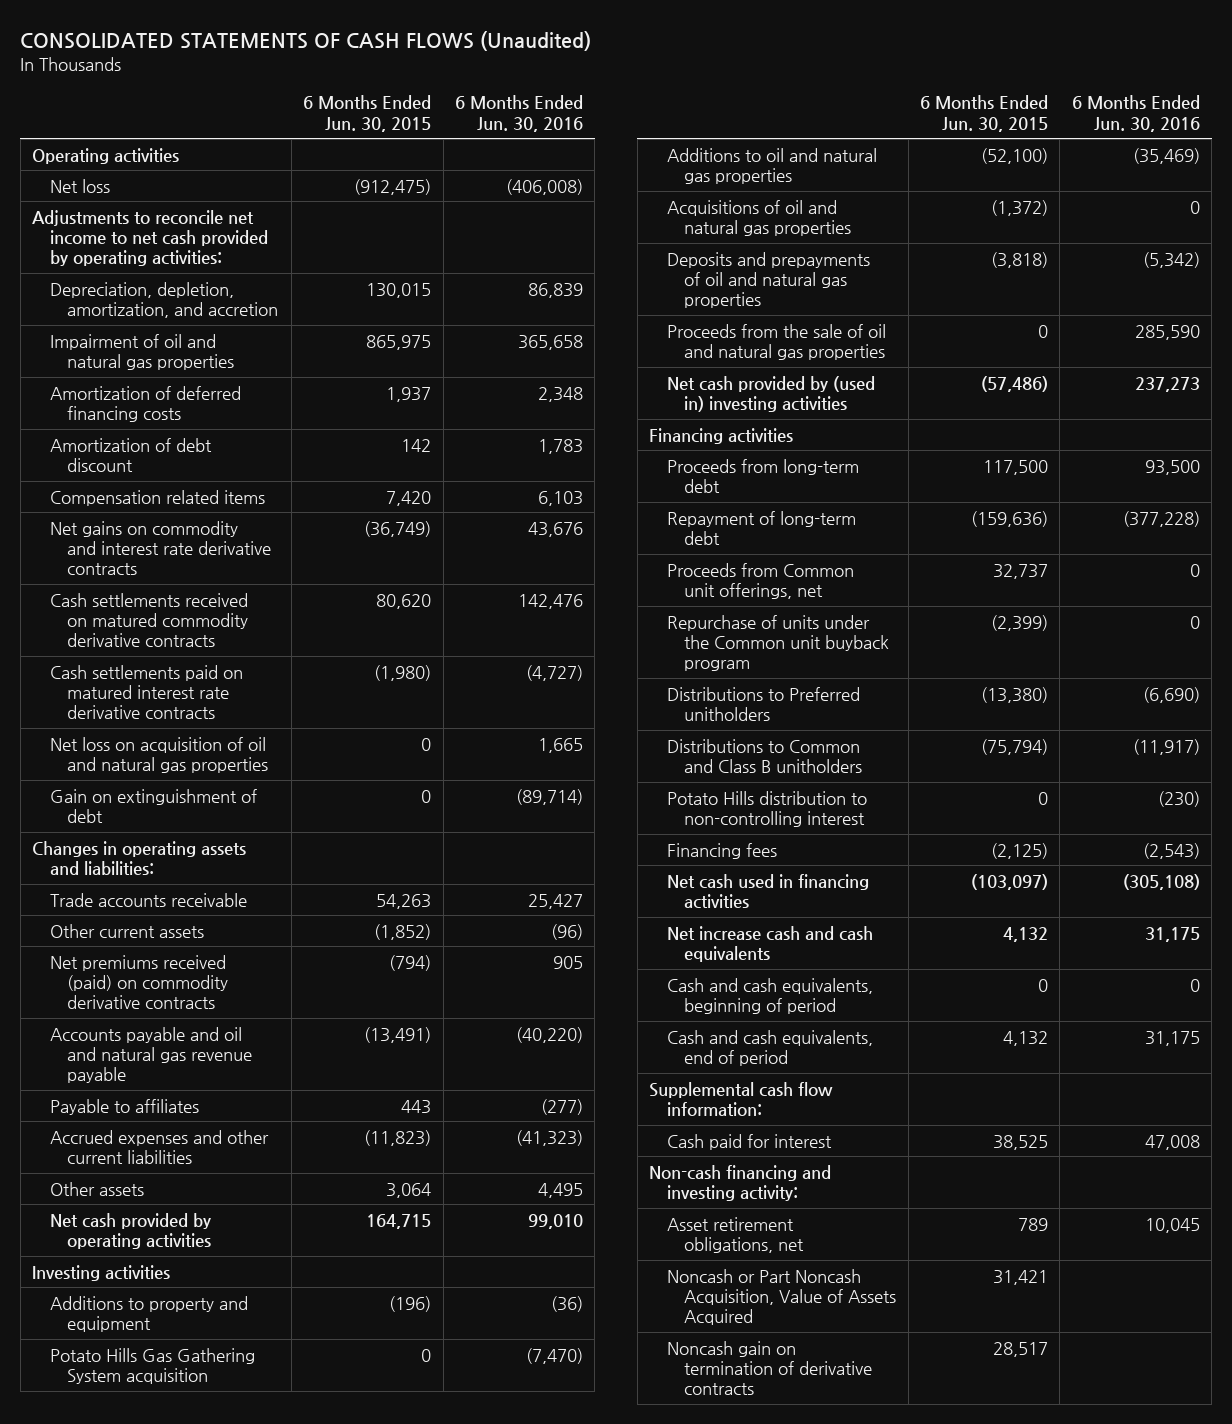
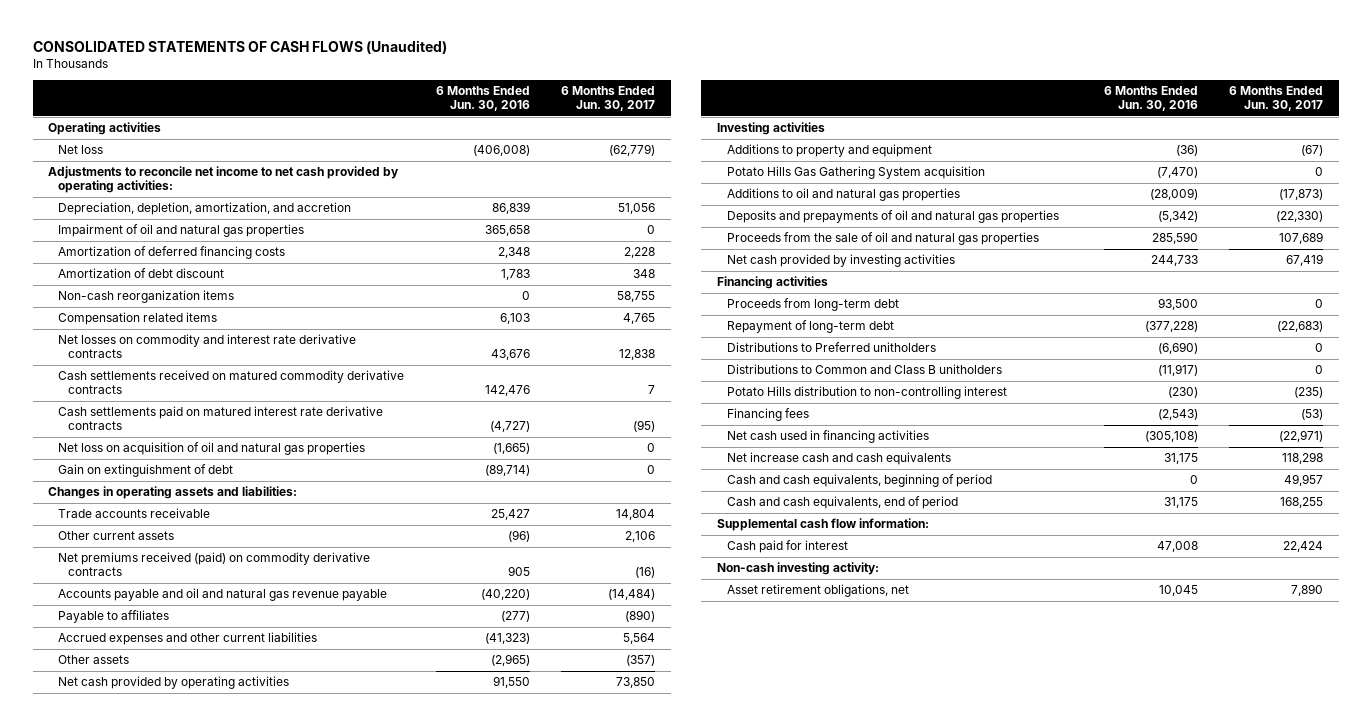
[303,95,432,132] 6 Months Ended Jun. 30, 2015 -> none
none -> [560,86,655,112] 6 Months Ended Jun. 30, 2017
none -> [58,290,235,304] Non-cash reorganization items
[49,520,272,576] Net gains on commodity and interest rate derivative contracts -> [58,334,357,359] Net losses on commodity and interest rate derivative contracts
[537,737,583,753] 1,665 -> [492,443,530,455] (1,665)
[537,1182,583,1198] 4,495 -> [490,654,530,667] (2,965)
[527,1213,583,1229] 99,010 -> [492,676,530,689] 91,550
[666,199,852,236] Acquisitions of oil and natural gas properties -> none
[1132,147,1200,164] (35,469) -> [1149,188,1198,201] (28,009)
[666,375,875,412] Net cash provided by (used in) investing activities -> [726,254,955,268] Net cash provided by investing activities
[1134,376,1200,392] 237,273 -> [1150,255,1198,267] 244,733
[666,562,854,599] Proceeds from Common unit offerings, net -> none
[666,614,890,672] Repurchase of units under the Common unit buyback program -> none
[649,1164,832,1201] Non-cash financing and investing activity: -> [716,562,879,576] Non-cash investing activity:
[666,1268,897,1326] Noncash or Part Noncash Acquisition, Value of Assets Acquired -> none
[666,1340,873,1396] Noncash gain on termination of derivative contracts -> none

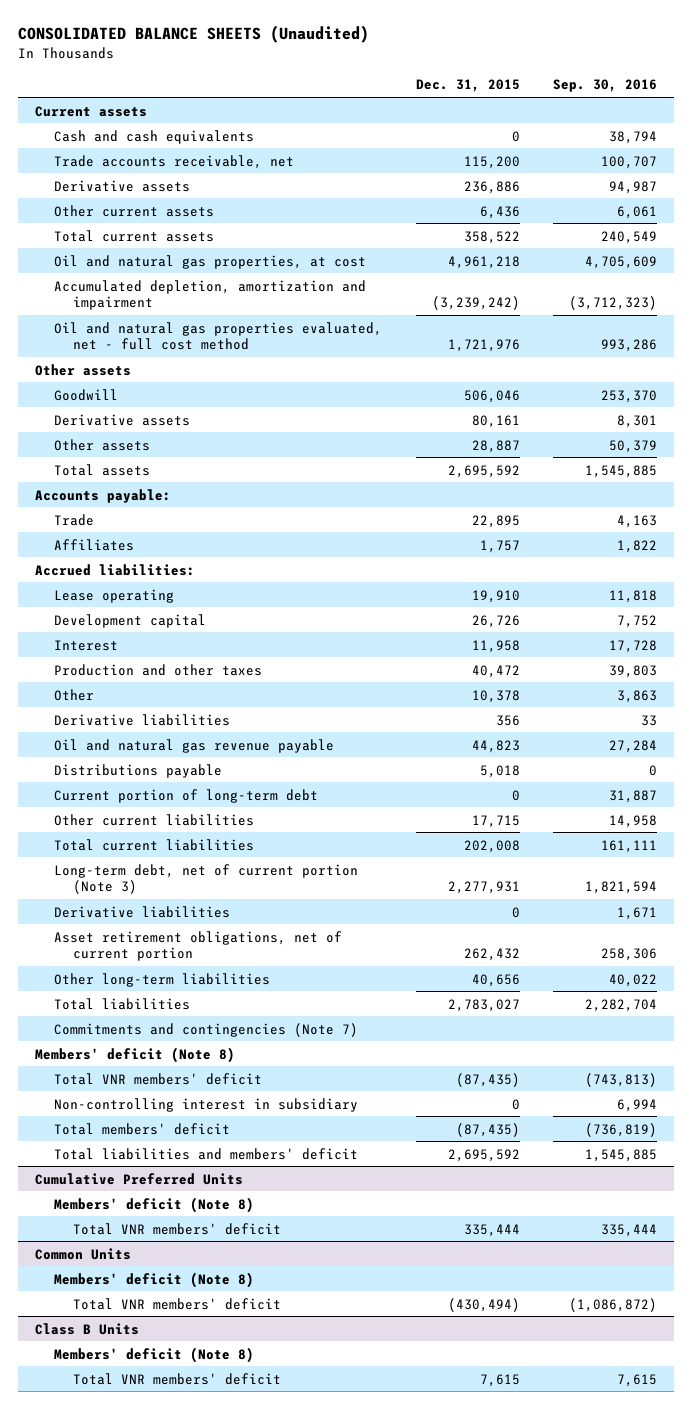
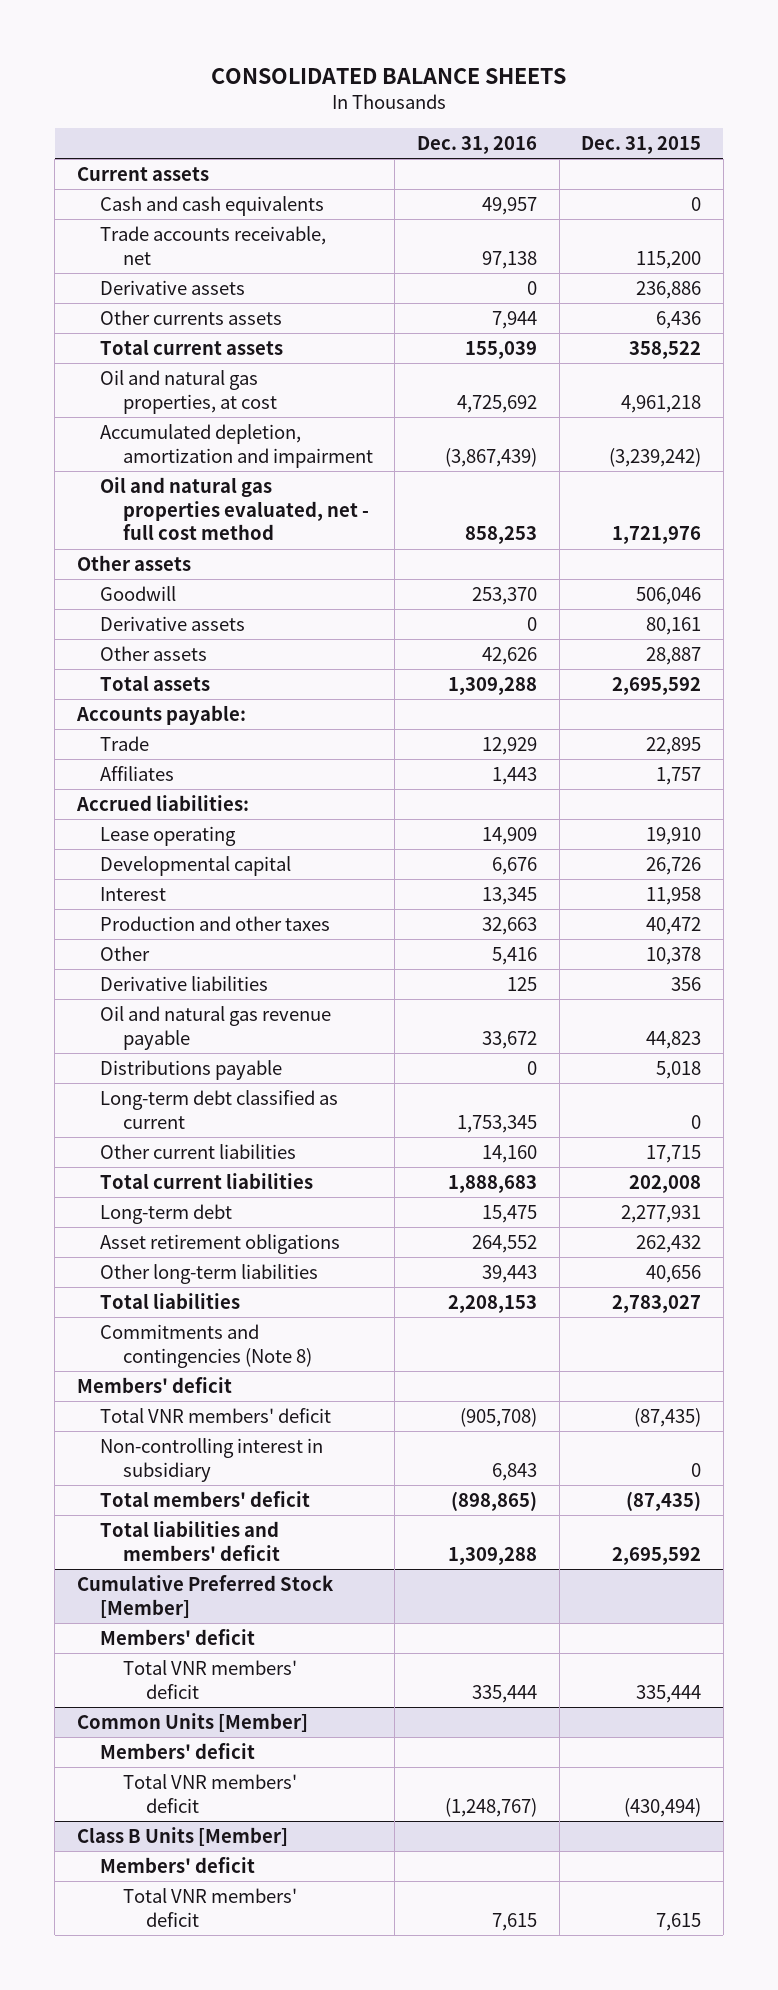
[18,25,370,44] CONSOLIDATED BALANCE SHEETS (Unaudited) -> [211,67,567,84] CONSOLIDATED BALANCE SHEETS
[553,79,658,93] Sep. 30, 2016 -> none
none -> [417,135,538,154] Dec. 31, 2016
[53,204,214,217] Other current assets -> [99,310,282,326] Other currents assets
[53,613,206,628] Development capital -> [99,856,291,877] Developmental capital
[53,788,318,803] Current portion of long-term debt -> [99,1090,338,1129] Long-term debt classified as current
[53,905,230,918] Derivative liabilities -> none
[53,863,358,894] Long-term debt, net of current portion (Note 3) -> [99,1204,232,1225] Long-term debt
[53,930,342,961] Asset retirement obligations, net of current portion -> [99,1234,340,1255] Asset retirement obligations
[53,1022,358,1037] Commitments and contingencies (Note 7) -> [99,1324,312,1368] Commitments and contingencies (Note 8)
[34,1046,235,1063] Members' deficit (Note 8) -> [77,1377,233,1394] Members' deficit
[34,1172,243,1185] Cumulative Preferred Units -> [77,1575,335,1618] Cumulative Preferred Stock [Member]
[53,1196,254,1213] Members' deficit (Note 8) -> [99,1629,255,1646] Members' deficit
[34,1247,131,1260] Common Units -> [77,1713,309,1733] Common Units [Member]
[53,1271,254,1288] Members' deficit (Note 8) -> [99,1743,255,1760] Members' deficit
[34,1322,139,1335] Class B Units -> [77,1827,289,1847] Class B Units [Member]
[53,1346,254,1363] Members' deficit (Note 8) -> [99,1857,255,1874] Members' deficit

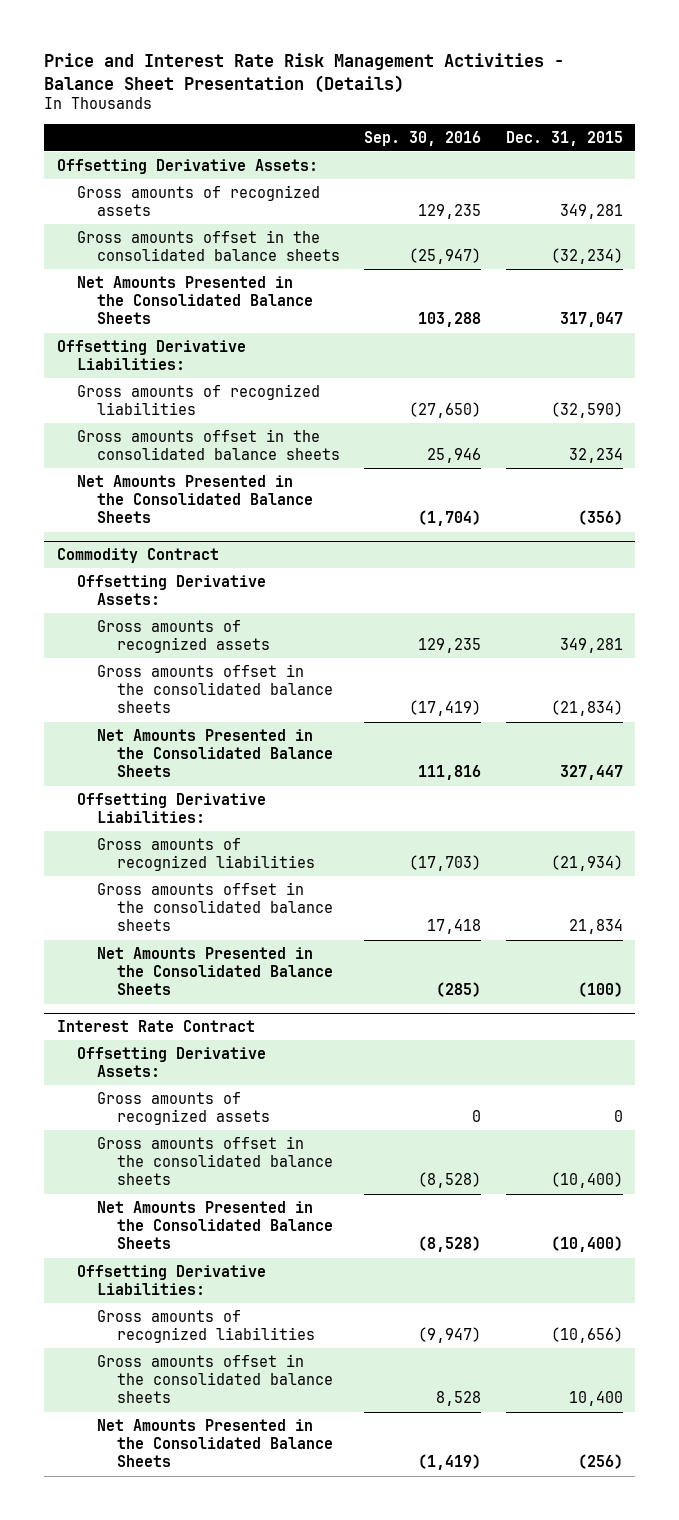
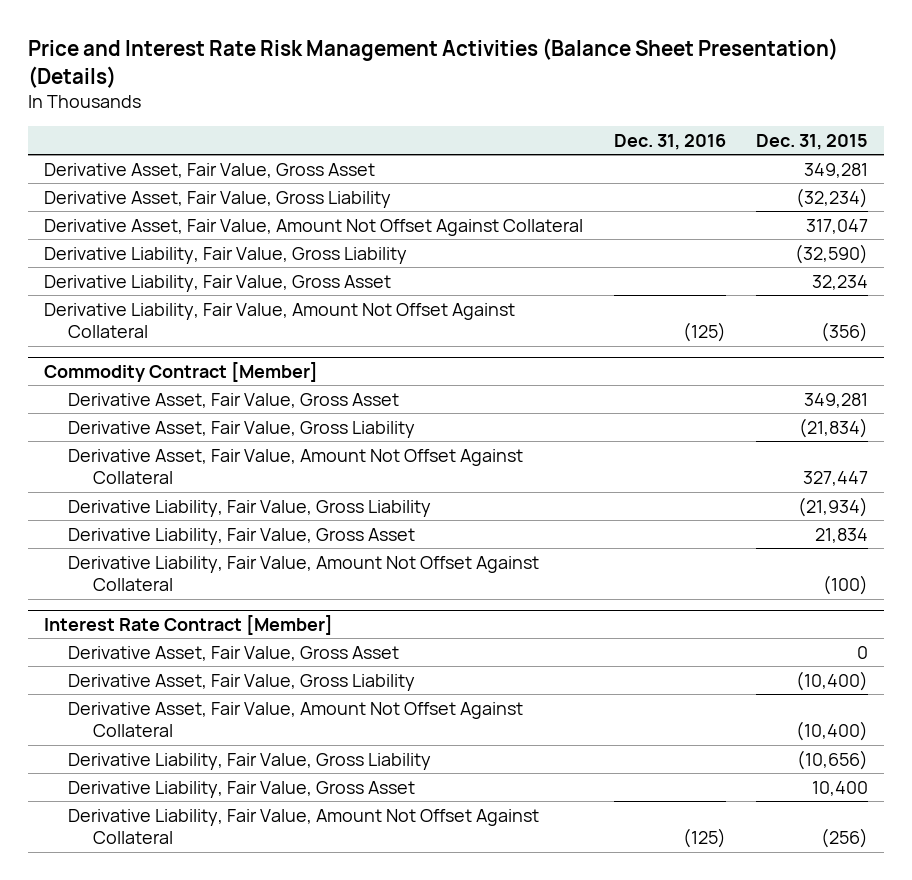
[44,53,565,93] Price and Interest Rate Risk Management Activities - Balance Sheet Presentation (Details) -> [28,38,839,89] Price and Interest Rate Risk Management Activities (Balance Sheet Presentation) (Details)
[364,130,482,146] Sep. 30, 2016 -> none
none -> [613,133,726,150] Dec. 31, 2016
[56,158,318,174] Offsetting Derivative Assets: -> none
[56,339,246,371] Offsetting Derivative Liabilities: -> none
[76,574,266,606] Offsetting Derivative Assets: -> none
[76,792,266,824] Offsetting Derivative Liabilities: -> none
[76,1046,266,1078] Offsetting Derivative Assets: -> none
[76,1264,266,1296] Offsetting Derivative Liabilities: -> none
[76,184,320,217] Gross amounts of recognized assets -> [43,162,375,178] Derivative Asset, Fair Value, Gross Asset
[76,229,341,262] Gross amounts offset in the consolidated balance sheets -> [43,190,391,208] Derivative Asset, Fair Value, Gross Liability
[76,275,314,325] Net Amounts Presented in the Consolidated Balance Sheets -> [43,218,583,236] Derivative Asset, Fair Value, Amount Not Offset Against Collateral
[76,383,320,416] Gross amounts of recognized liabilities -> [43,246,407,264] Derivative Liability, Fair Value, Gross Liability
[76,428,341,461] Gross amounts offset in the consolidated balance sheets -> [43,274,391,292] Derivative Liability, Fair Value, Gross Asset
[76,474,314,524] Net Amounts Presented in the Consolidated Balance Sheets -> [43,302,515,339] Derivative Liability, Fair Value, Amount Not Offset Against Collateral
[56,547,219,563] Commodity Contract -> [43,361,318,382] Commodity Contract [Member]
[97,619,271,654] Gross amounts of recognized assets -> [68,392,400,408] Derivative Asset, Fair Value, Gross Asset
[97,663,334,714] Gross amounts offset in the consolidated balance sheets -> [68,420,416,438] Derivative Asset, Fair Value, Gross Liability
[97,728,334,778] Net Amounts Presented in the Consolidated Balance Sheets -> [68,448,524,485] Derivative Asset, Fair Value, Amount Not Offset Against Collateral
[97,837,316,872] Gross amounts of recognized liabilities -> [68,499,432,517] Derivative Liability, Fair Value, Gross Liability
[97,881,334,932] Gross amounts offset in the consolidated balance sheets -> [68,527,416,545] Derivative Liability, Fair Value, Gross Asset
[97,946,334,996] Net Amounts Presented in the Consolidated Balance Sheets -> [68,555,540,592] Derivative Liability, Fair Value, Amount Not Offset Against Collateral
[56,1019,255,1032] Interest Rate Contract -> [43,614,333,635] Interest Rate Contract [Member]
[97,1091,271,1126] Gross amounts of recognized assets -> [68,645,400,661] Derivative Asset, Fair Value, Gross Asset
[97,1135,334,1186] Gross amounts offset in the consolidated balance sheets -> [68,673,416,691] Derivative Asset, Fair Value, Gross Liability
[97,1200,334,1250] Net Amounts Presented in the Consolidated Balance Sheets -> [68,701,524,738] Derivative Asset, Fair Value, Amount Not Offset Against Collateral
[97,1309,316,1344] Gross amounts of recognized liabilities -> [68,752,432,770] Derivative Liability, Fair Value, Gross Liability
[97,1353,334,1404] Gross amounts offset in the consolidated balance sheets -> [68,780,416,798] Derivative Liability, Fair Value, Gross Asset
[97,1418,334,1468] Net Amounts Presented in the Consolidated Balance Sheets -> [68,808,540,845] Derivative Liability, Fair Value, Amount Not Offset Against Collateral

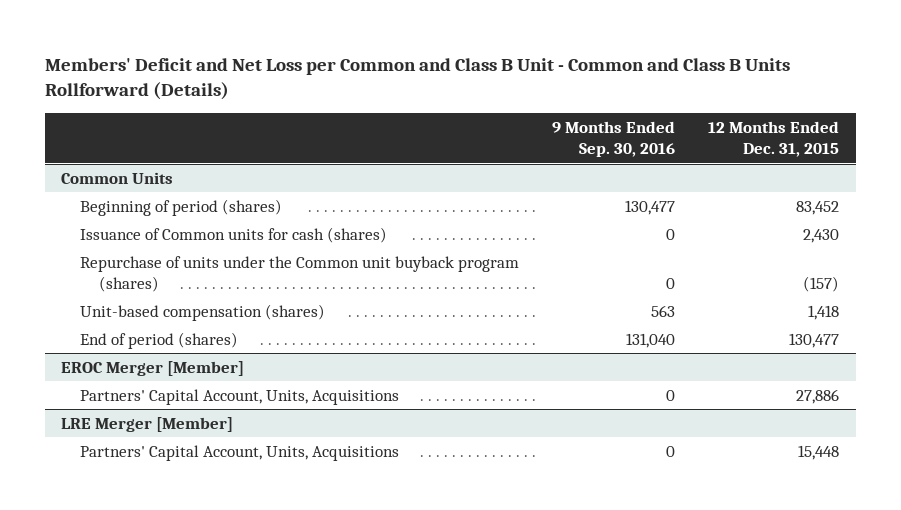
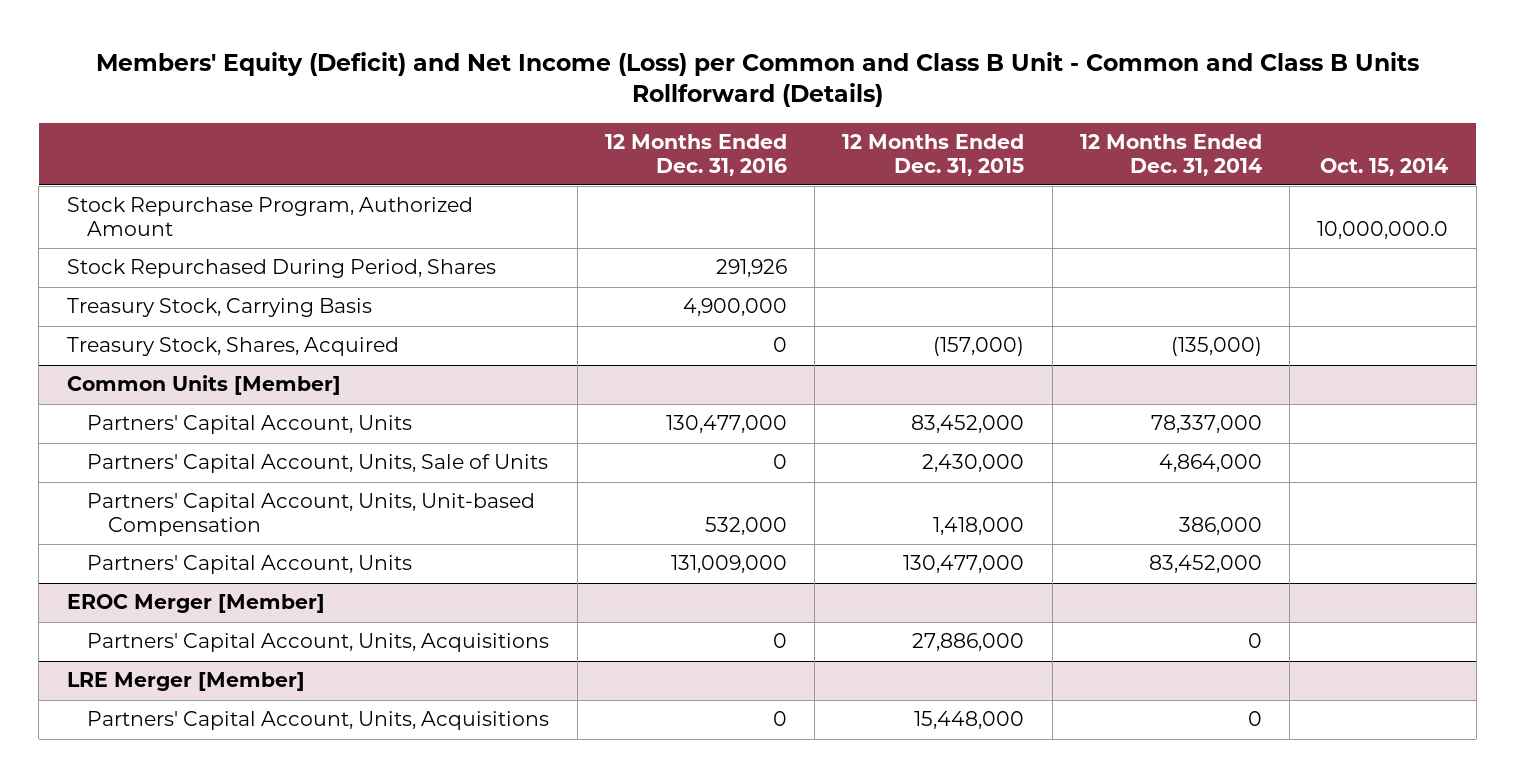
[44,57,790,101] Members' Deficit and Net Loss per Common and Class B Unit - Common and Class B Units Rollforward (Details) -> [95,51,1419,108] Members' Equity (Deficit) and Net Income (Loss) per Common and Class B Unit - Common and Class B Units Rollforward (Details)
[552,120,676,158] 9 Months Ended Sep. 30, 2016 -> none
none -> [604,133,787,176] 12 Months Ended Dec. 31, 2016
none -> [1079,133,1262,176] 12 Months Ended Dec. 31, 2014
none -> [1320,157,1449,176] Oct. 15, 2014
[80,198,283,216] Beginning of period (shares) -> none
[80,226,388,243] Issuance of Common units for cash (shares) -> none
[80,255,520,293] Repurchase of units under the Common unit buyback program (shares) -> none
[80,331,239,349] End of period (shares) -> none
none -> [66,197,473,237] Stock Repurchase Program, Authorized Amount
none -> [66,259,496,279] Stock Repurchased During Period, Shares
none -> [66,298,372,318] Treasury Stock, Carrying Basis
none -> [66,337,399,357] Treasury Stock, Shares, Acquired
[61,171,174,184] Common Units -> [66,375,341,396] Common Units [Member]
none -> [87,415,413,435] Partners' Capital Account, Units
none -> [87,454,549,474] Partners' Capital Account, Units, Sale of Units
[80,303,326,321] Unit-based compensation (shares) -> [87,493,536,537] Partners' Capital Account, Units, Unit-based Compensation
[808,304,840,320] 1,418 -> [933,517,1025,536] 1,418,000
none -> [87,555,413,575] Partners' Capital Account, Units
[796,388,840,404] 27,886 -> [912,633,1025,652] 27,886,000
[798,444,840,460] 15,448 -> [914,711,1025,730] 15,448,000

